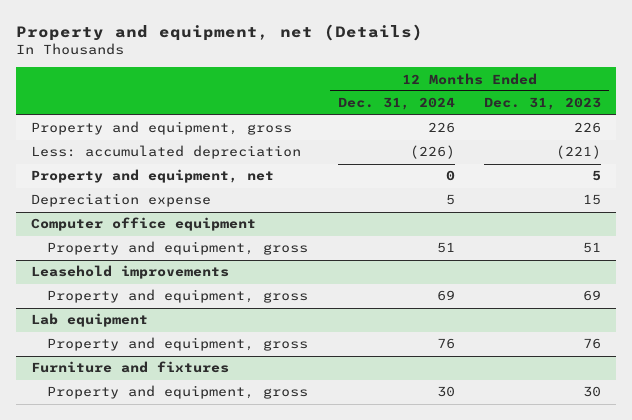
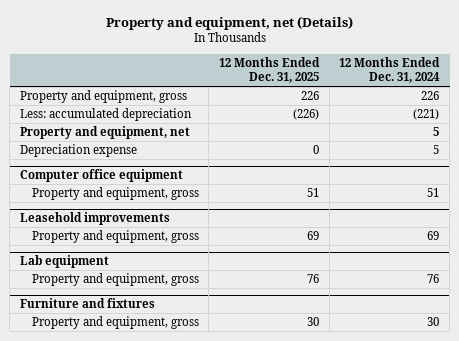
[484,97,602,111] Dec. 31, 2023 -> none
none -> [219,56,321,84] 12 Months Ended Dec. 31, 2025
[409,145,455,160] (226) -> [413,108,440,120] (221)
[445,170,455,182] 0 -> [433,126,440,136] 5

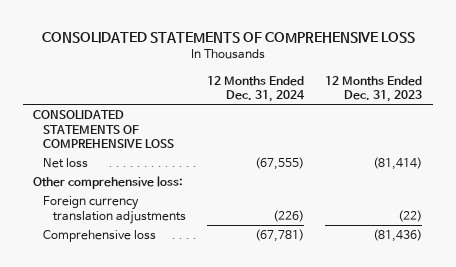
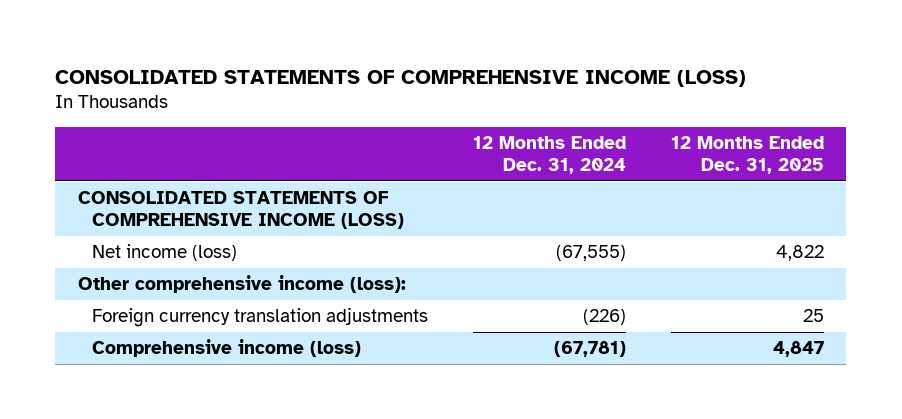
[41,31,415,43] CONSOLIDATED STATEMENTS OF COMPREHENSIVE LOSS -> [55,69,747,87] CONSOLIDATED STATEMENTS OF COMPREHENSIVE INCOME (LOSS)
[325,75,423,102] 12 Months Ended Dec. 31, 2023 -> none
none -> [670,136,824,175] 12 Months Ended Dec. 31, 2025
[33,110,175,148] CONSOLIDATED STATEMENTS OF COMPREHENSIVE LOSS -> [77,191,405,230] CONSOLIDATED STATEMENTS OF COMPREHENSIVE INCOME (LOSS)
[43,158,89,169] Net loss -> [92,244,238,262] Net income (loss)
[33,176,184,190] Other comprehensive loss: -> [77,275,406,294] Other comprehensive income (loss):
[43,230,157,243] Comprehensive loss -> [92,339,362,358] Comprehensive income (loss)

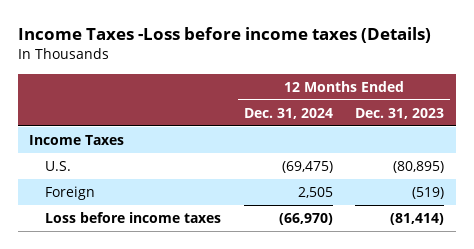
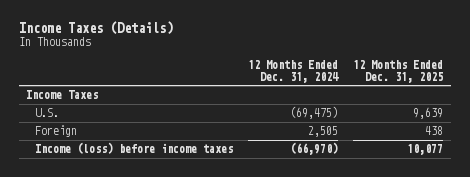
[18,27,432,44] Income Taxes -Loss before income taxes (Details) -> [18,21,173,36] Income Taxes (Details)
[355,107,445,119] Dec. 31, 2023 -> none
none -> [353,60,444,84] 12 Months Ended Dec. 31, 2025
[45,212,222,224] Loss before income taxes -> [34,142,233,155] Income (loss) before income taxes

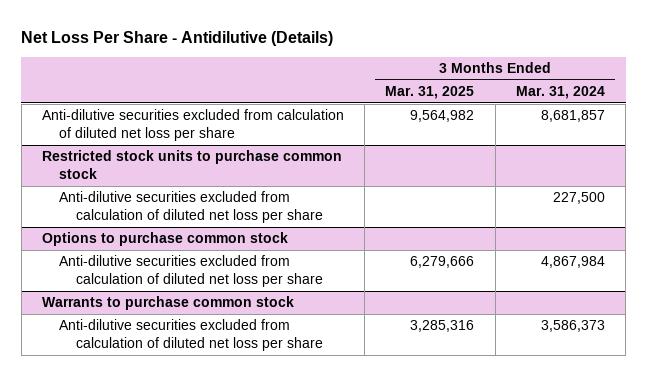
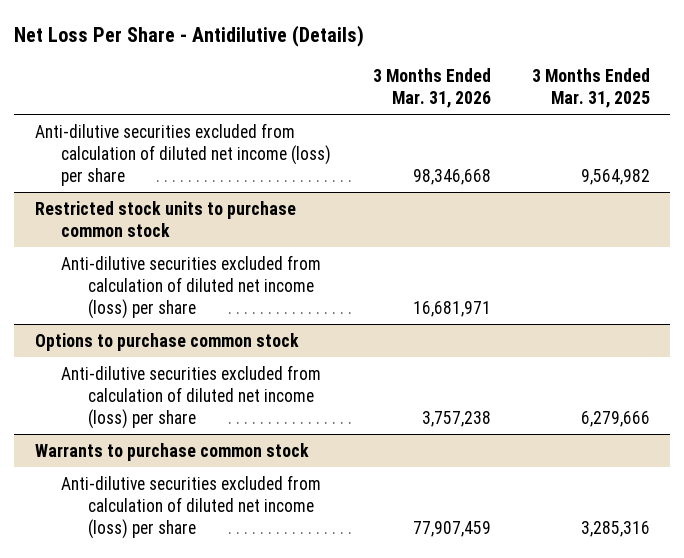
[515,86,605,100] Mar. 31, 2024 -> none
none -> [372,67,491,108] 3 Months Ended Mar. 31, 2026
[41,109,344,142] Anti-dilutive securities excluded from calculation of diluted net loss per share -> [34,122,332,186] Anti-dilutive securities excluded from calculation of diluted net income (loss) per share
[58,191,323,224] Anti-dilutive securities excluded from calculation of diluted net loss per share -> [61,254,322,319] Anti-dilutive securities excluded from calculation of diluted net income (loss) per share
[58,255,323,288] Anti-dilutive securities excluded from calculation of diluted net loss per share -> [61,364,322,429] Anti-dilutive securities excluded from calculation of diluted net income (loss) per share
[58,319,323,352] Anti-dilutive securities excluded from calculation of diluted net loss per share -> [61,474,322,539] Anti-dilutive securities excluded from calculation of diluted net income (loss) per share

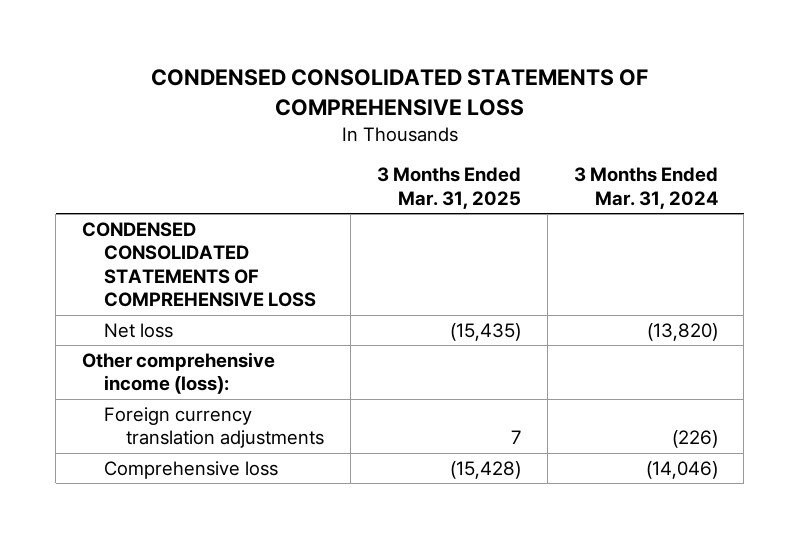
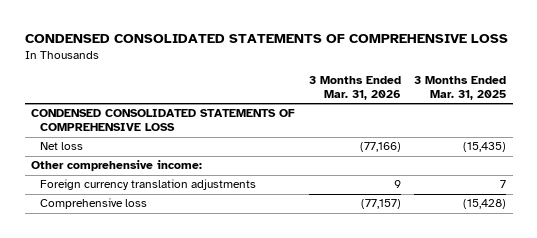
[573,167,718,209] 3 Months Ended Mar. 31, 2024 -> none
none -> [308,75,401,100] 3 Months Ended Mar. 31, 2026
[82,351,276,395] Other comprehensive income (loss): -> [31,160,203,172] Other comprehensive income:

